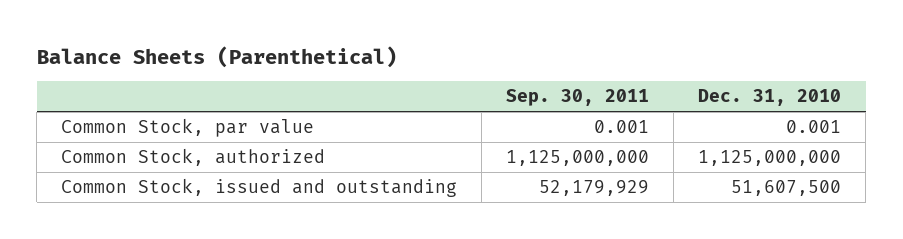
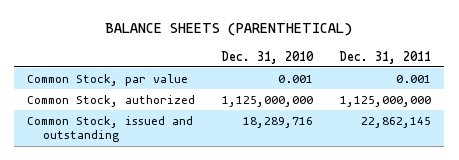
[36,45,397,68] Balance Sheets (Parenthetical) -> [105,23,353,37] BALANCE SHEETS (PARENTHETICAL)
[506,89,650,107] Sep. 30, 2011 -> none
none -> [339,50,432,64] Dec. 31, 2011
[731,180,842,197] 51,607,500 -> [243,116,314,128] 18,289,716

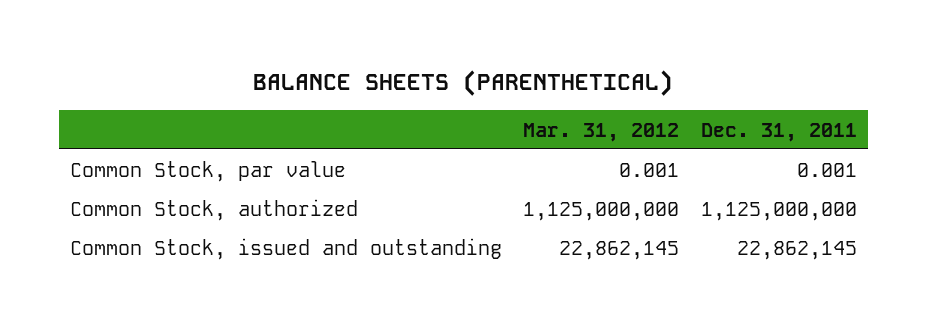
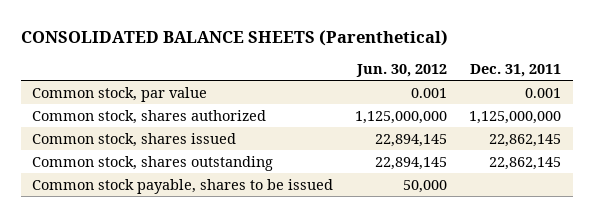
[253,69,674,96] BALANCE SHEETS (PARENTHETICAL) -> [20,30,448,47] CONSOLIDATED BALANCE SHEETS (Parenthetical)
[523,122,680,142] Mar. 31, 2012 -> none
none -> [356,64,448,78] Jun. 30, 2012
[69,160,346,182] Common Stock, par value -> [31,86,207,102] Common stock, par value
[69,198,358,221] Common Stock, authorized -> [31,109,266,124] Common stock, shares authorized
none -> [31,132,236,147] Common stock, shares issued
[69,237,502,260] Common Stock, issued and outstanding -> [31,155,273,171] Common stock, shares outstanding
none -> [31,178,333,194] Common stock payable, shares to be issued

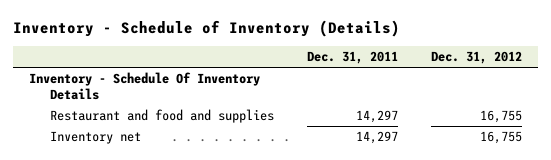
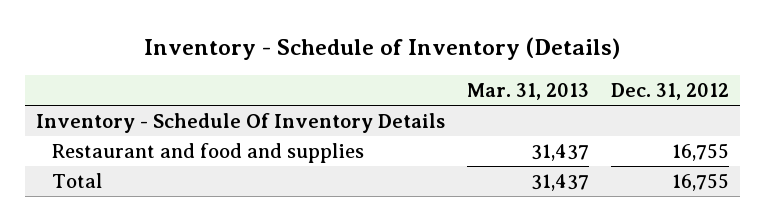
[306,50,398,64] Dec. 31, 2011 -> none
none -> [466,83,589,101] Mar. 31, 2013
[49,131,141,145] Inventory net -> [51,172,102,188] Total

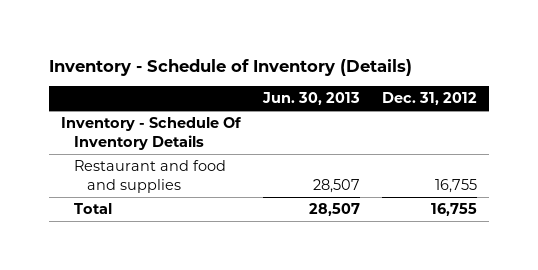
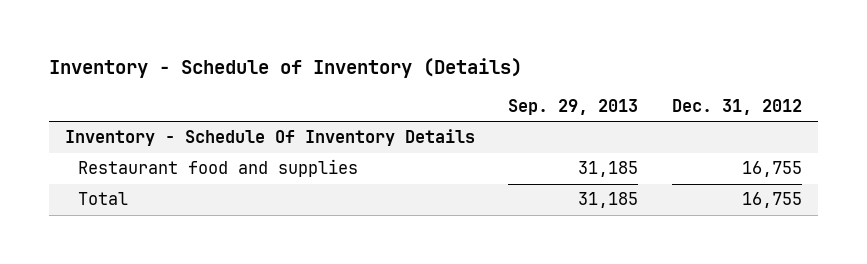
[261,92,360,106] Jun. 30, 2013 -> none
none -> [508,98,639,115] Sep. 29, 2013
[73,160,226,193] Restaurant and food and supplies -> [77,159,358,178] Restaurant food and supplies

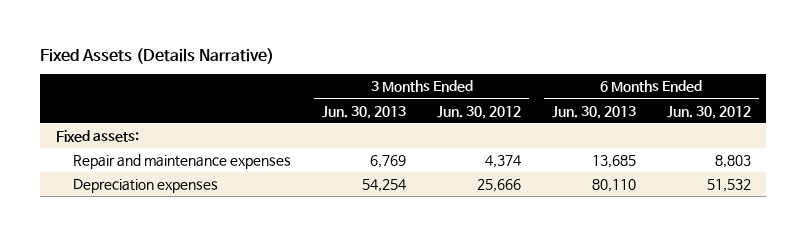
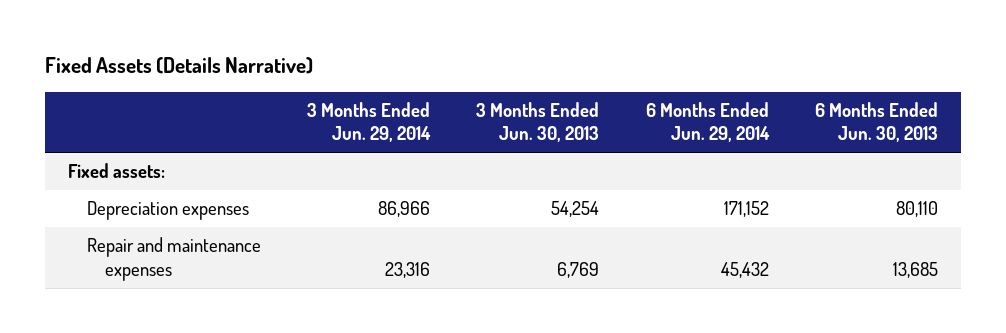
[437,105,522,119] Jun. 30, 2012 -> none
[666,105,751,119] Jun. 30, 2012 -> none
none -> [306,102,431,143] 3 Months Ended Jun. 29, 2014
none -> [645,102,770,143] 6 Months Ended Jun. 29, 2014
[73,154,292,170] Repair and maintenance expenses -> [86,237,261,281] Repair and maintenance expenses

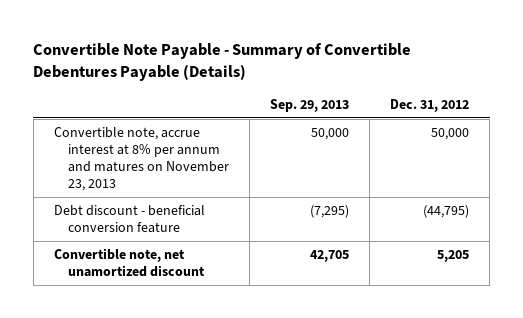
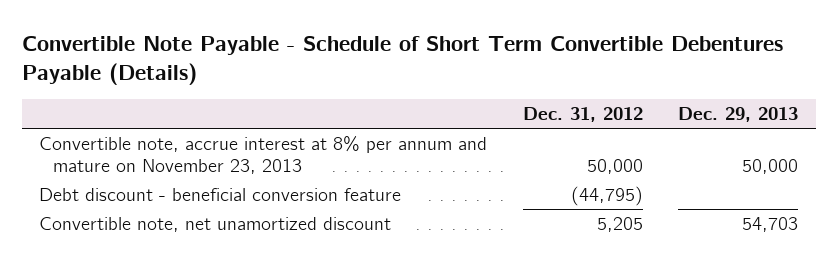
[33,43,412,82] Convertible Note Payable - Summary of Convertible Debentures Payable (Details) -> [21,35,783,86] Convertible Note Payable - Schedule of Short Term Convertible Debentures Payable (Details)
[269,99,349,113] Sep. 29, 2013 -> none
none -> [678,107,799,123] Dec. 29, 2013
[53,126,229,191] Convertible note, accrue interest at 8% per annum and matures on November 23, 2013 -> [39,136,488,175] Convertible note, accrue interest at 8% per annum and mature on November 23, 2013

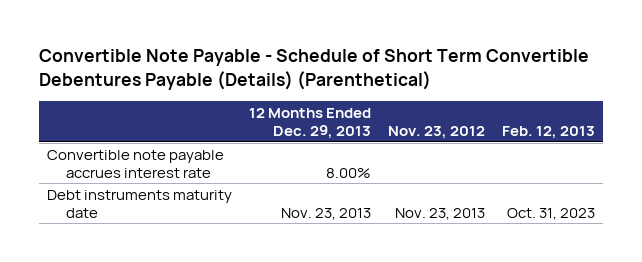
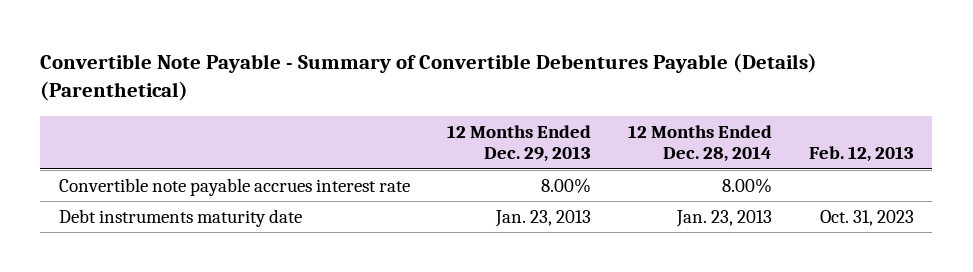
[38,49,589,91] Convertible Note Payable - Schedule of Short Term Convertible Debentures Payable (Details) (Parenthetical) -> [40,52,818,102] Convertible Note Payable - Summary of Convertible Debentures Payable (Details) (Parenthetical)
[387,126,485,140] Nov. 23, 2012 -> none
none -> [627,124,772,163] 12 Months Ended Dec. 28, 2014
[280,207,371,220] Nov. 23, 2013 -> [494,209,591,227] Jan. 23, 2013

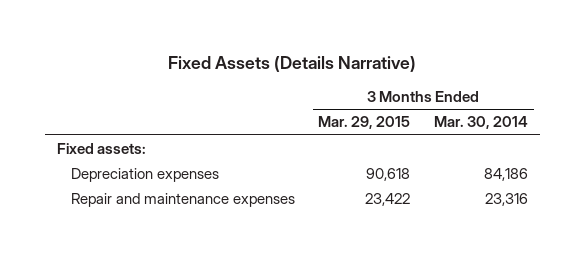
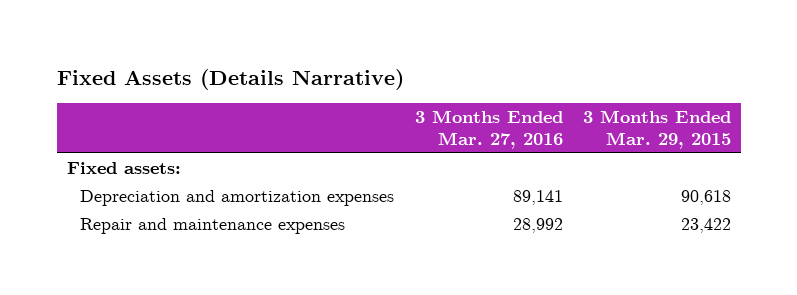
[433,116,528,130] Mar. 30, 2014 -> none
none -> [414,110,563,149] 3 Months Ended Mar. 27, 2016
[71,168,220,183] Depreciation expenses -> [80,190,395,207] Depreciation and amortization expenses

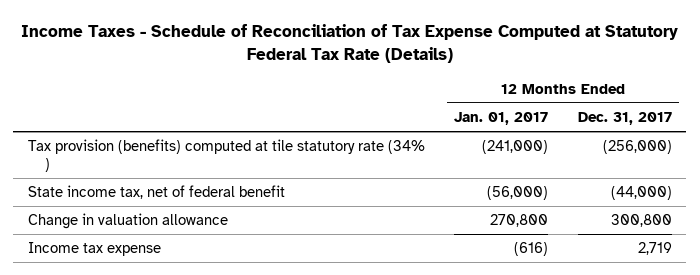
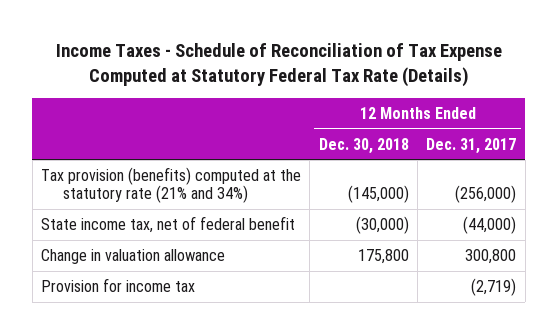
[454,112,549,126] Jan. 01, 2017 -> none
none -> [318,137,409,154] Dec. 30, 2018
[28,139,426,173] Tax provision (benefits) computed at tile statutory rate (34% ) -> [41,167,302,204] Tax provision (benefits) computed at the statutory rate (21% and 34%)
[28,242,162,257] Income tax expense -> [41,278,196,293] Provision for income tax
[637,242,672,256] 2,719 -> [471,278,517,297] (2,719)

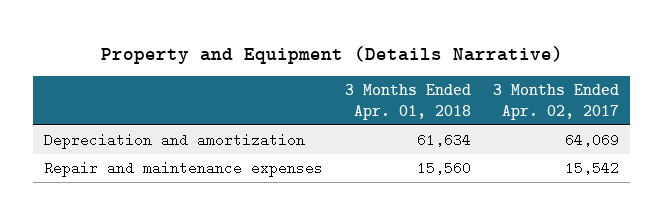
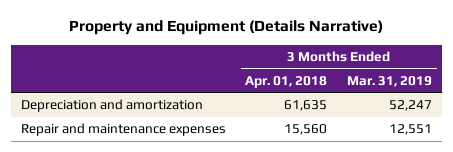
[493,84,620,120] 3 Months Ended Apr. 02, 2017 -> none
none -> [347,75,433,87] Mar. 31, 2019
[417,133,472,148] 61,634 -> [284,100,328,112] 61,635

